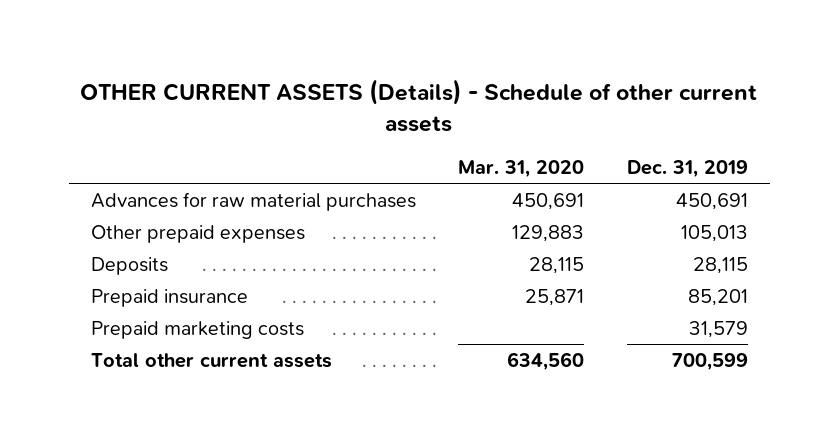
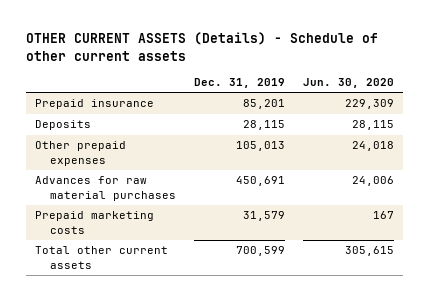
[458,159,585,178] Mar. 31, 2020 -> none
none -> [303,78,395,89] Jun. 30, 2020
[90,256,168,275] Deposits -> [35,120,92,131] Deposits
[90,224,305,243] Other prepaid expenses -> [35,141,127,166] Other prepaid expenses
[90,191,416,211] Advances for raw material purchases -> [35,176,176,201] Advances for raw material purchases

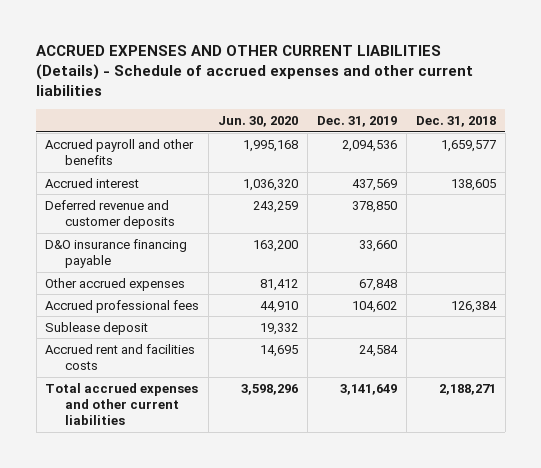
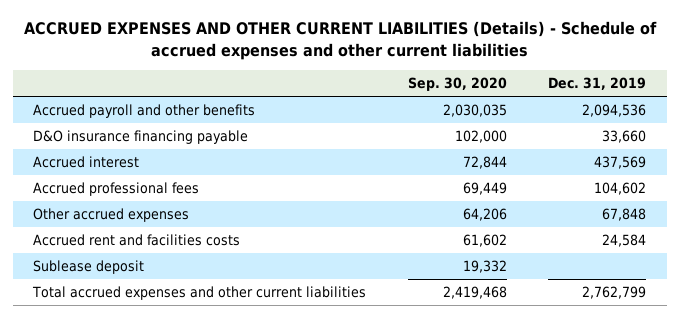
[218,116,299,128] Jun. 30, 2020 -> none
[415,116,496,128] Dec. 31, 2018 -> none
none -> [407,77,507,92] Sep. 30, 2020
[45,199,175,229] Deferred revenue and customer deposits -> none
[45,177,140,188] Accrued interest -> [33,156,140,169] Accrued interest
[45,277,186,291] Other accrued expenses -> [33,208,190,223] Other accrued expenses
[45,321,149,335] Sublease deposit -> [33,260,145,275] Sublease deposit
[339,383,397,395] 3,141,649 -> [582,286,647,300] 2,762,799

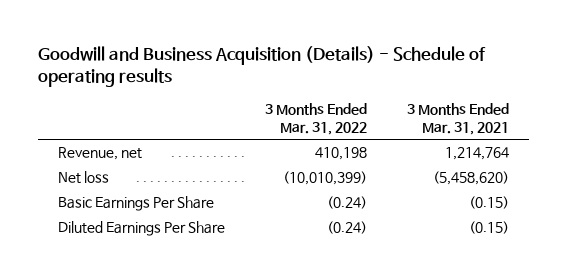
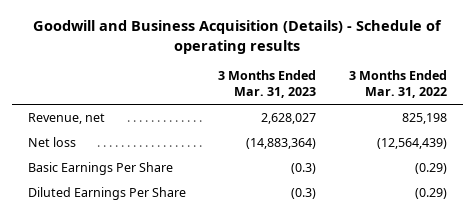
[406,102,509,136] 3 Months Ended Mar. 31, 2021 -> none
none -> [218,70,317,99] 3 Months Ended Mar. 31, 2023
[314,147,367,161] 410,198 -> [401,113,447,125] 825,198
[282,171,367,186] (10,010,399) -> [376,138,447,150] (12,564,439)
[326,196,367,210] (0.24) -> [414,163,447,175] (0.29)
[326,221,367,235] (0.24) -> [414,188,447,200] (0.29)

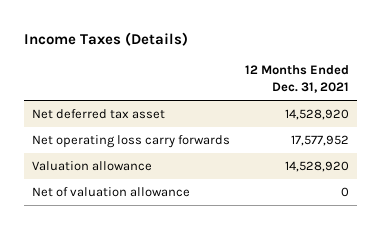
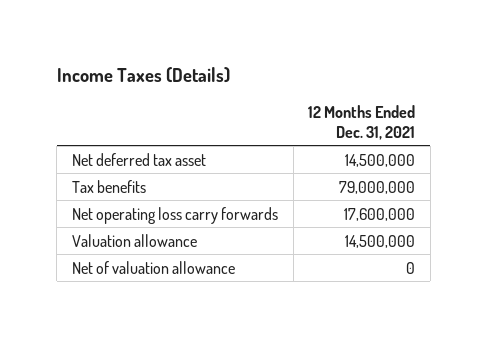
[285,109,350,121] 14,528,920 -> [345,153,416,167] 14,500,000
none -> [71,179,146,193] Tax benefits
[291,135,350,147] 17,577,952 -> [344,207,416,221] 17,600,000
[285,161,350,173] 14,528,920 -> [345,234,416,248] 14,500,000

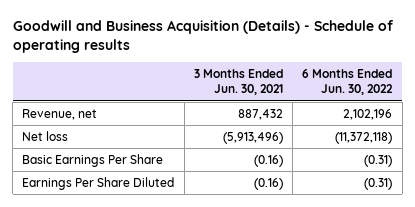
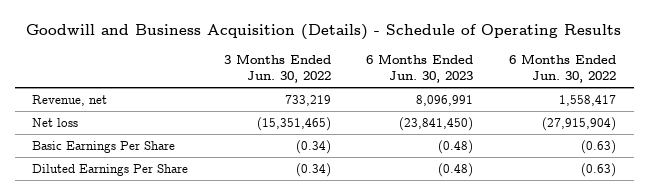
[12,20,394,54] Goodwill and Business Acquisition (Details) - Schedule of operating results -> [26,23,622,40] Goodwill and Business Acquisition (Details) - Schedule of Operating Results
[193,68,283,96] 3 Months Ended Jun. 30, 2021 -> none
none -> [223,54,331,84] 3 Months Ended Jun. 30, 2022
none -> [366,54,474,84] 6 Months Ended Jun. 30, 2023
[343,108,393,120] 2,102,196 -> [558,95,616,107] 1,558,417
[335,131,393,144] (11,372,118) -> [541,117,616,132] (27,915,904)
[364,154,393,167] (0.31) -> [580,140,616,155] (0.63)
[22,176,175,190] Earnings Per Share Diluted -> [32,164,189,177] Diluted Earnings Per Share
[364,177,393,190] (0.31) -> [580,163,616,178] (0.63)

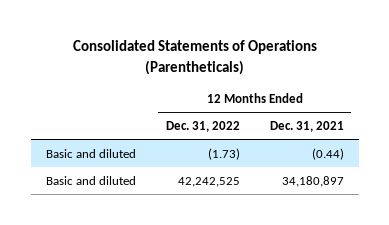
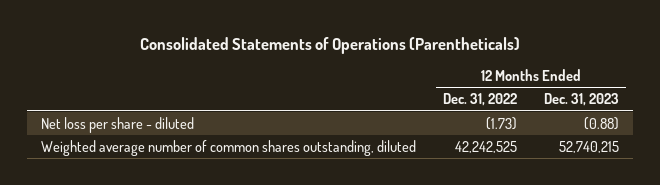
[269,121,344,133] Dec. 31, 2021 -> none
none -> [544,93,620,107] Dec. 31, 2023
[45,148,136,158] Basic and diluted -> [40,116,194,133] Net loss per share - diluted
[45,175,136,185] Basic and diluted -> [40,139,416,156] Weighted average number of common shares outstanding, diluted

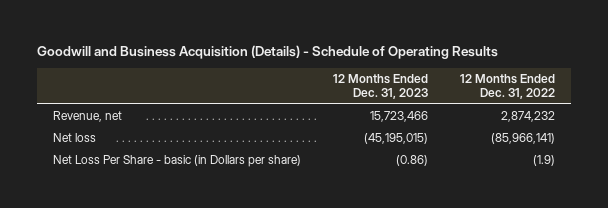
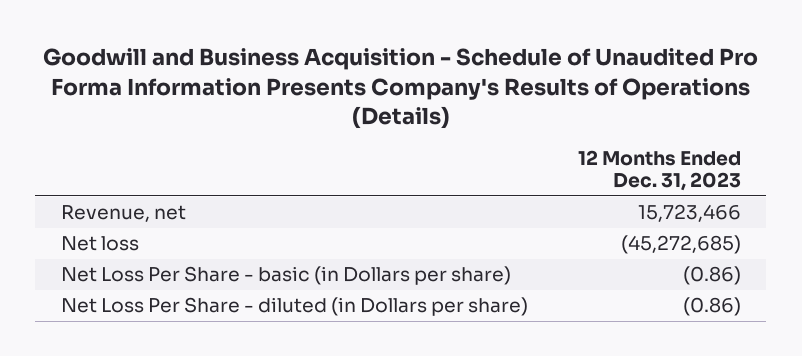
[37,44,499,59] Goodwill and Business Acquisition (Details) - Schedule of Operating Results -> [42,48,758,130] Goodwill and Business Acquisition - Schedule of Unaudited Pro Forma Information Presents Company's Results of Operations (Details)
[459,73,555,99] 12 Months Ended Dec. 31, 2022 -> none
[364,133,429,145] (45,195,015) -> [621,235,742,255] (45,272,685)
none -> [60,297,528,317] Net Loss Per Share - diluted (in Dollars per share)

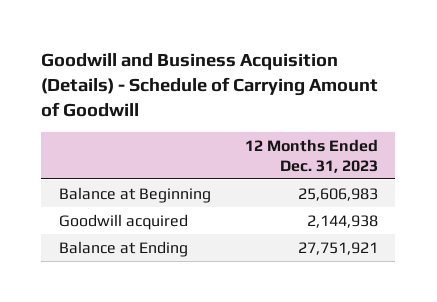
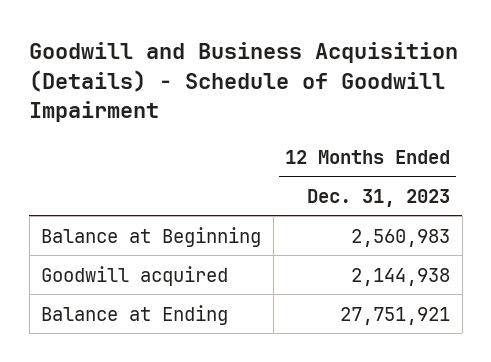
[41,53,379,118] Goodwill and Business Acquisition (Details) - Schedule of Carrying Amount of Goodwill -> [29,41,459,123] Goodwill and Business Acquisition (Details) - Schedule of Goodwill Impairment
[298,187,379,201] 25,606,983 -> [351,228,451,247] 2,560,983

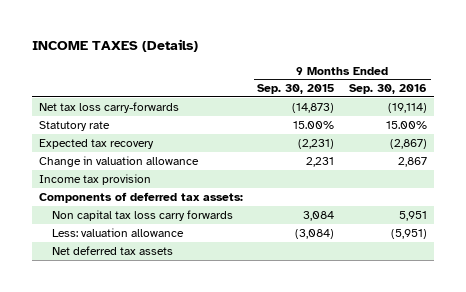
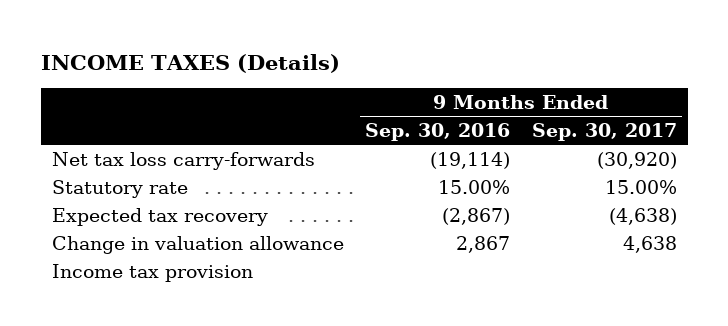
[257,84,335,95] Sep. 30, 2015 -> none
none -> [531,122,677,141] Sep. 30, 2017
[38,191,243,203] Components of deferred tax assets: -> none
[52,209,234,221] Non capital tax loss carry forwards -> none
[52,227,185,237] Less: valuation allowance -> none
[52,245,174,255] Net deferred tax assets -> none

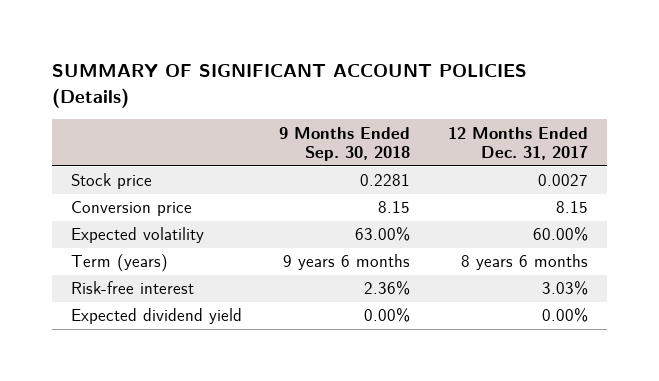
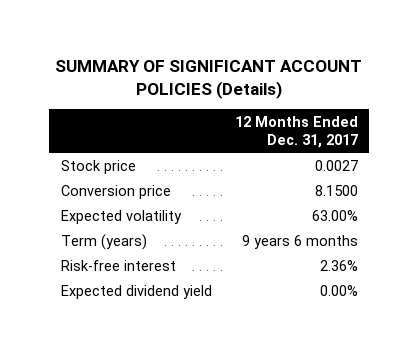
[279,126,411,161] 9 Months Ended Sep. 30, 2018 -> none
[556,201,589,214] 8.15 -> [314,184,358,196] 8.1500
[533,227,589,242] 60.00% -> [311,209,358,221] 63.00%
[461,254,589,271] 8 years 6 months -> [241,234,358,249] 9 years 6 months
[542,281,589,296] 3.03% -> [319,259,358,271] 2.36%

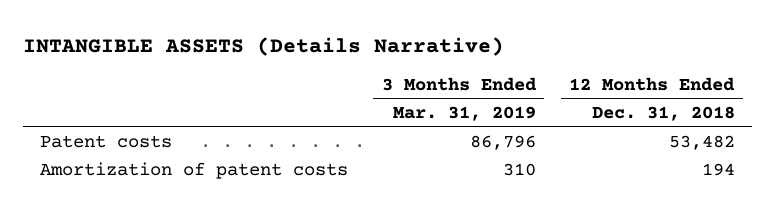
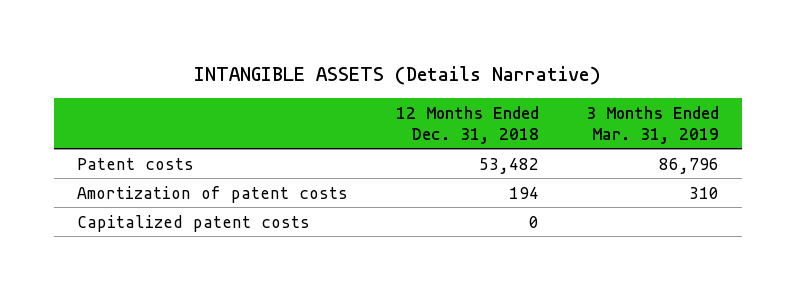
none -> [77,214,311,232] Capitalized patent costs

